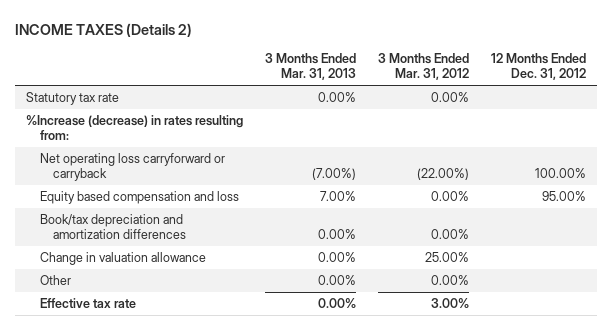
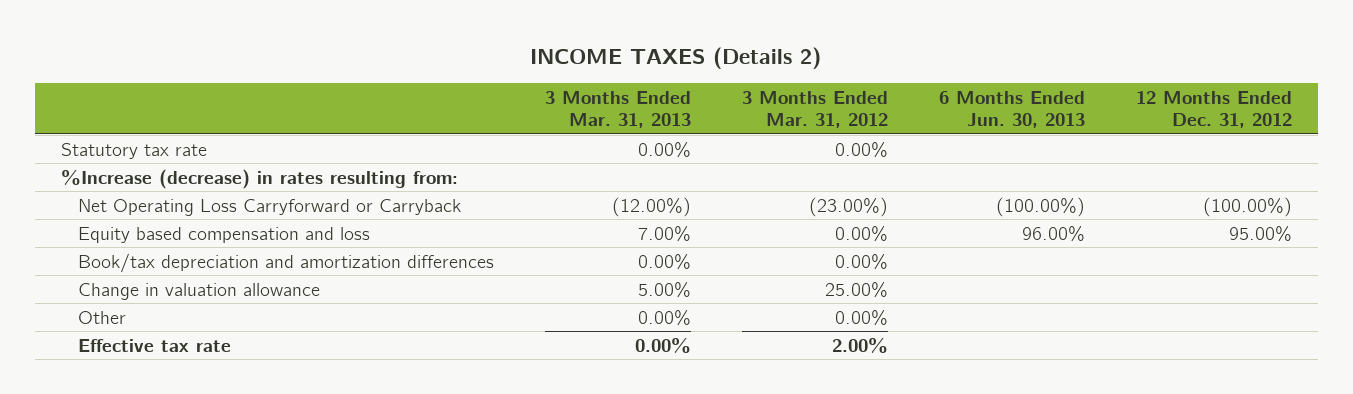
none -> [938,90,1085,128] 6 Months Ended Jun. 30, 2013
[39,152,225,182] Net operating loss carryforward or carryback -> [77,198,461,216] Net Operating Loss Carryforward or Carryback
[312,168,357,181] (7.00%) -> [611,196,691,217] (12.00%)
[417,168,470,181] (22.00%) -> [808,196,888,217] (23.00%)
[534,168,586,179] 100.00% -> [1203,196,1293,217] (100.00%)
[318,251,357,262] 0.00% -> [637,281,691,298] 5.00%
[431,297,470,308] 3.00% -> [831,337,888,353] 2.00%

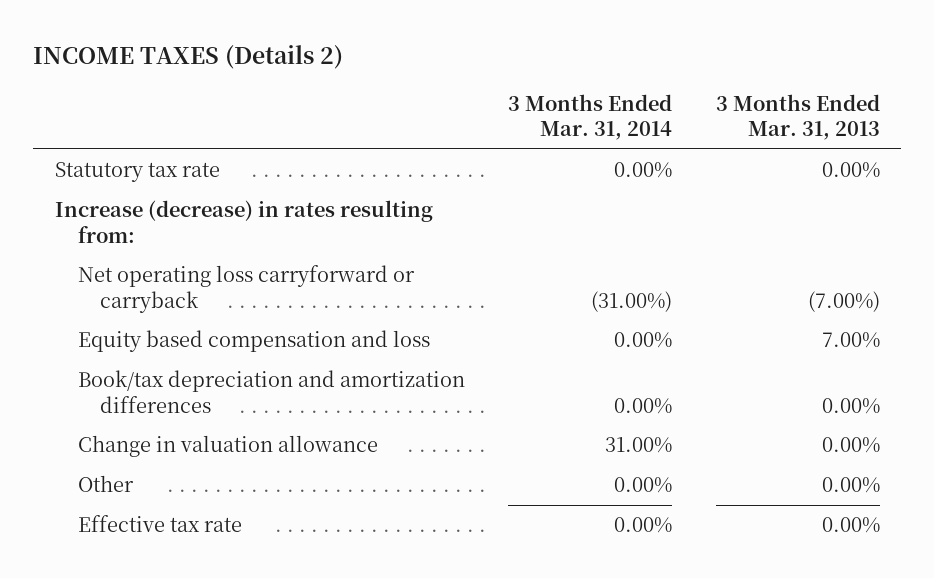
[741,90,888,128] 3 Months Ended Mar. 31, 2012 -> none
[938,90,1085,128] 6 Months Ended Jun. 30, 2013 -> none
[1136,90,1293,128] 12 Months Ended Dec. 31, 2012 -> none
none -> [508,93,673,141] 3 Months Ended Mar. 31, 2014
[60,168,458,189] %Increase (decrease) in rates resulting from: -> [54,200,433,243] Increase (decrease) in rates resulting from:
[77,198,461,216] Net Operating Loss Carryforward or Carryback -> [77,265,415,313] Net operating loss carryforward or carryback
[611,196,691,217] (12.00%) -> [807,290,880,312] (7.00%)
[637,281,691,298] 5.00% -> [821,437,880,454] 0.00%

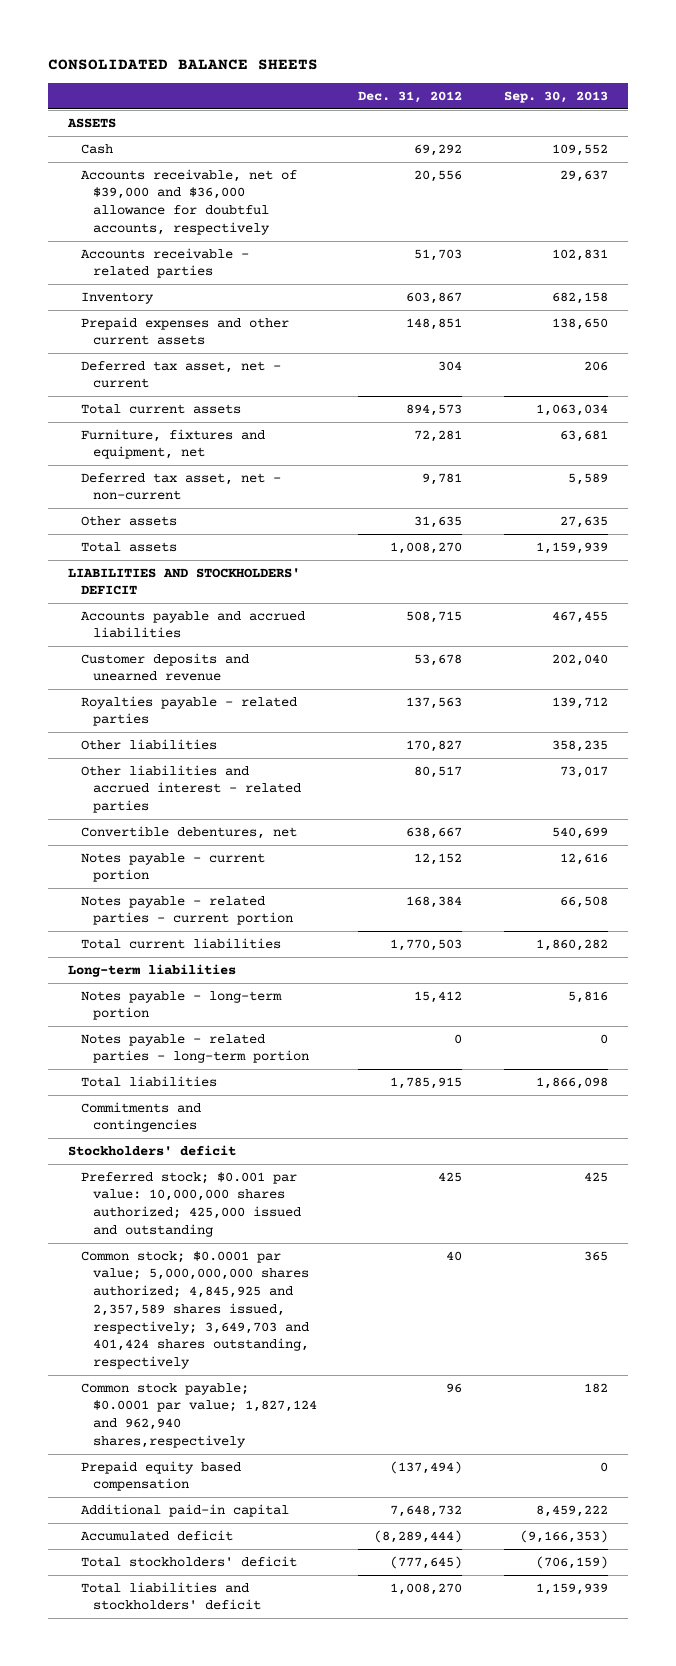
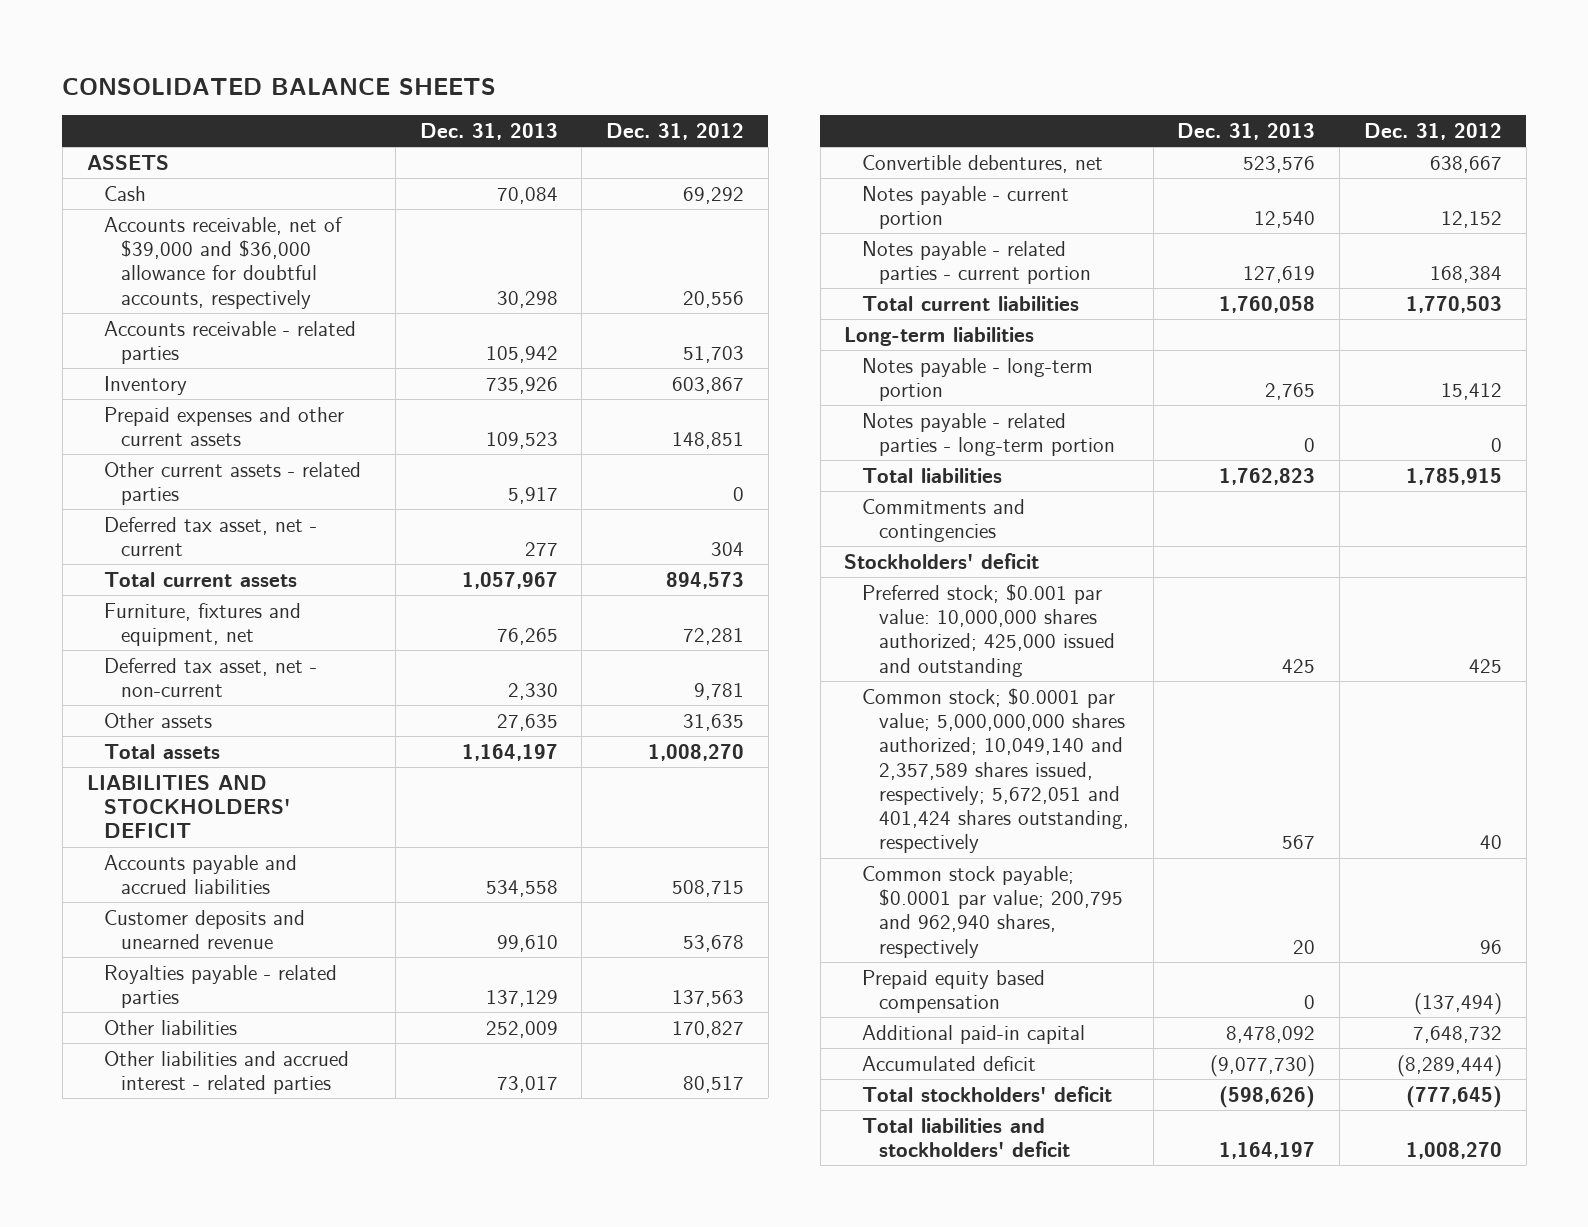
[503,90,608,103] Sep. 30, 2013 -> none
none -> [419,123,558,141] Dec. 31, 2013
none -> [103,461,361,506] Other current assets - related parties
[80,1250,310,1369] Common stock; $0.0001 par value; 5,000,000,000 shares authorized; 4,845,925 and 2,357,589 shares issued, respectively; 3,649,703 and 401,424 shares outstanding, respectively -> [861,687,1129,854] Common stock; $0.0001 par value; 5,000,000,000 shares authorized; 10,049,140 and 2,357,589 shares issued, respectively; 5,672,051 and 401,424 shares outstanding, respectively
[80,1382,318,1448] Common stock payable; $0.0001 par value; 1,827,124 and 962,940 shares,respectively -> [861,865,1123,958] Common stock payable; $0.0001 par value; 200,795 and 962,940 shares, respectively

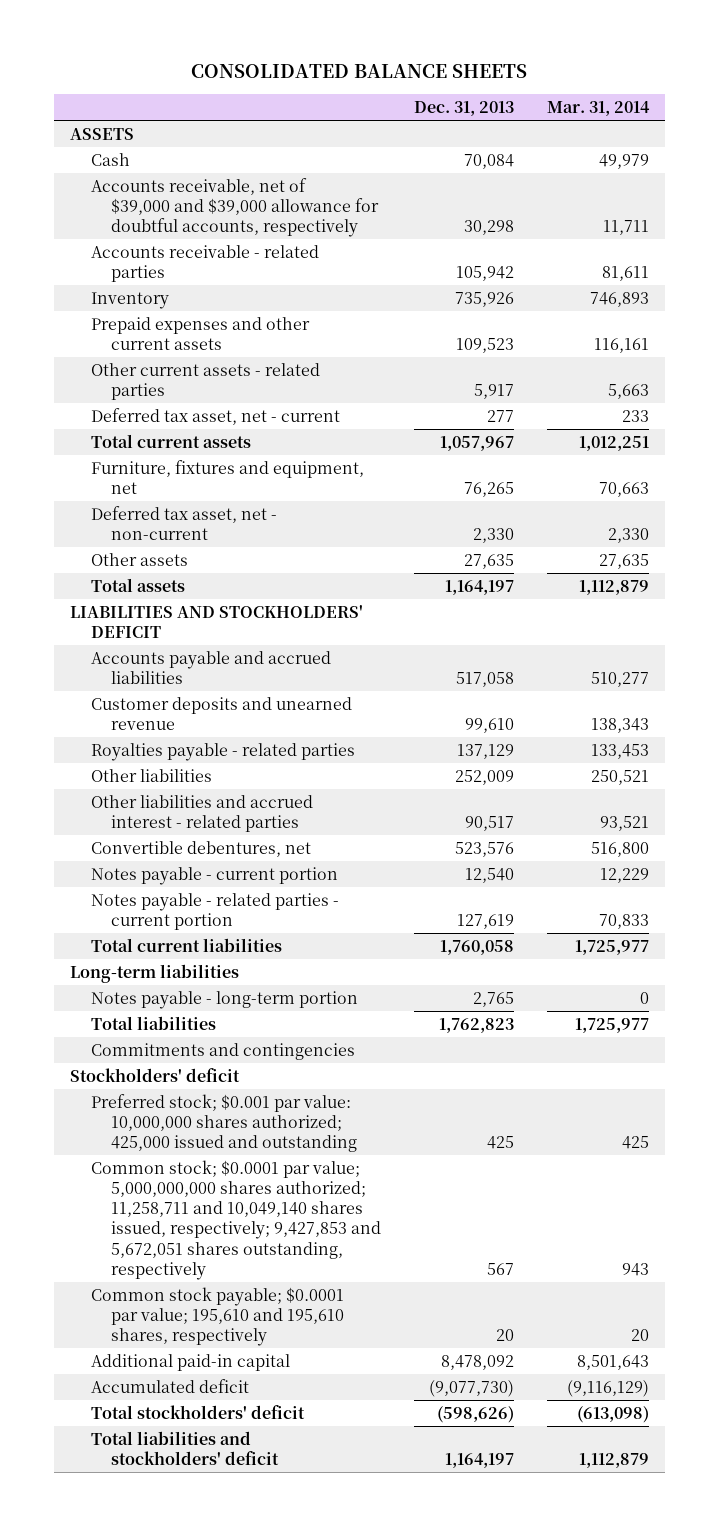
[606,123,745,141] Dec. 31, 2012 -> none
none -> [546,101,650,117] Mar. 31, 2014
[103,216,343,309] Accounts receivable, net of $39,000 and $36,000 allowance for doubtful accounts, respectively -> [90,177,380,238] Accounts receivable, net of $39,000 and $39,000 allowance for doubtful accounts, respectively
[485,880,558,898] 534,558 -> [456,671,515,687] 517,058
[496,1076,558,1094] 73,017 -> [465,815,515,831] 90,517
[861,412,1115,457] Notes payable - related parties - long-term portion -> none
[861,969,1045,1014] Prepaid equity based compensation -> none
[861,687,1129,854] Common stock; $0.0001 par value; 5,000,000,000 shares authorized; 10,049,140 and 2,357,589 shares issued, respectively; 5,672,051 and 401,424 shares outstanding, respectively -> [90,1159,382,1280] Common stock; $0.0001 par value; 5,000,000,000 shares authorized; 11,258,711 and 10,049,140 shares issued, respectively; 9,427,853 and 5,672,051 shares outstanding, respectively
[861,865,1123,958] Common stock payable; $0.0001 par value; 200,795 and 962,940 shares, respectively -> [90,1286,345,1347] Common stock payable; $0.0001 par value; 195,610 and 195,610 shares, respectively

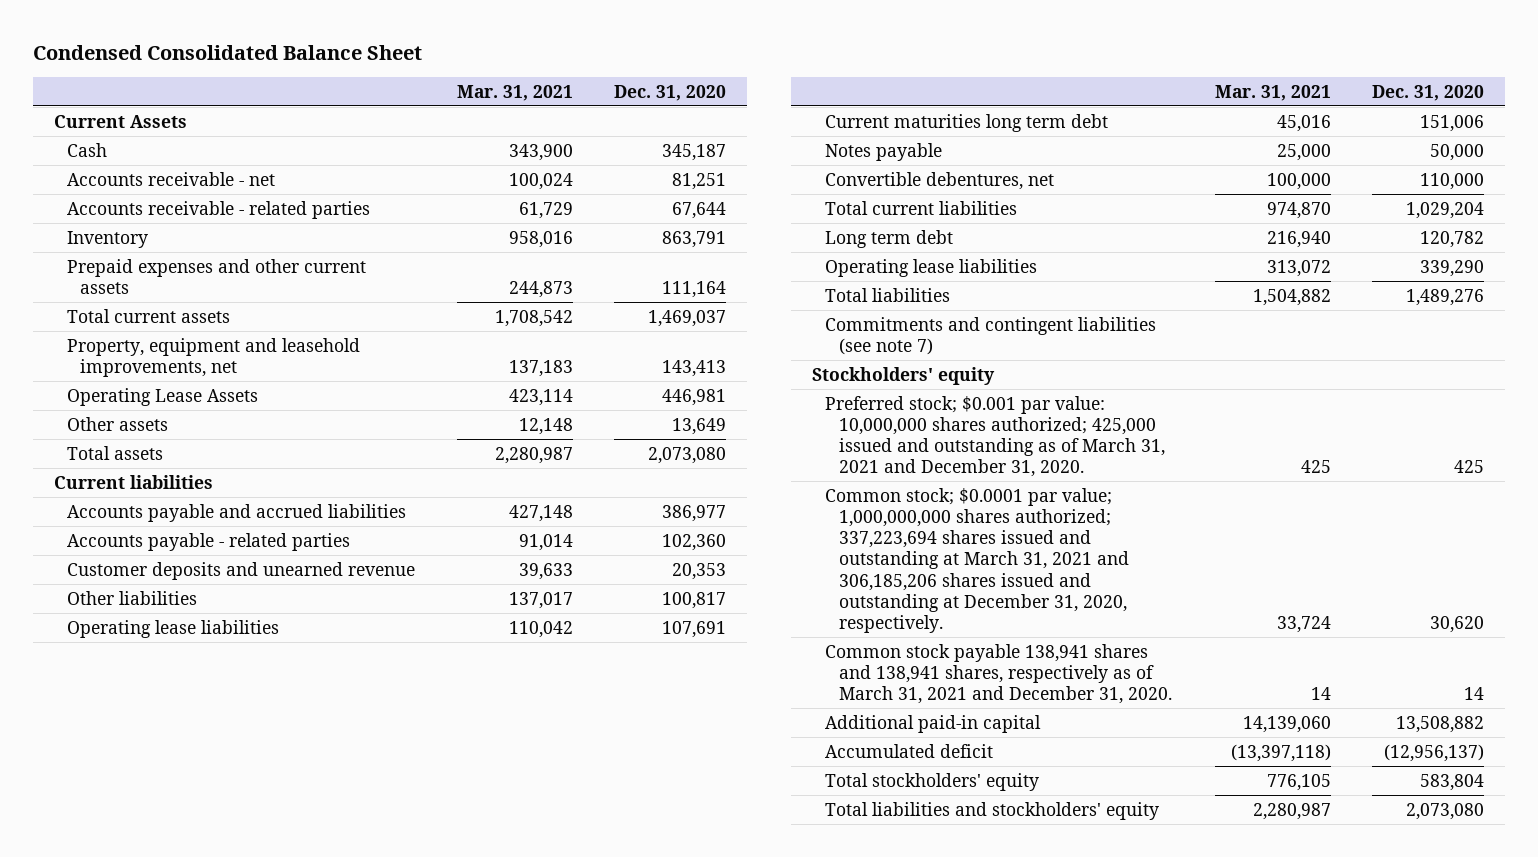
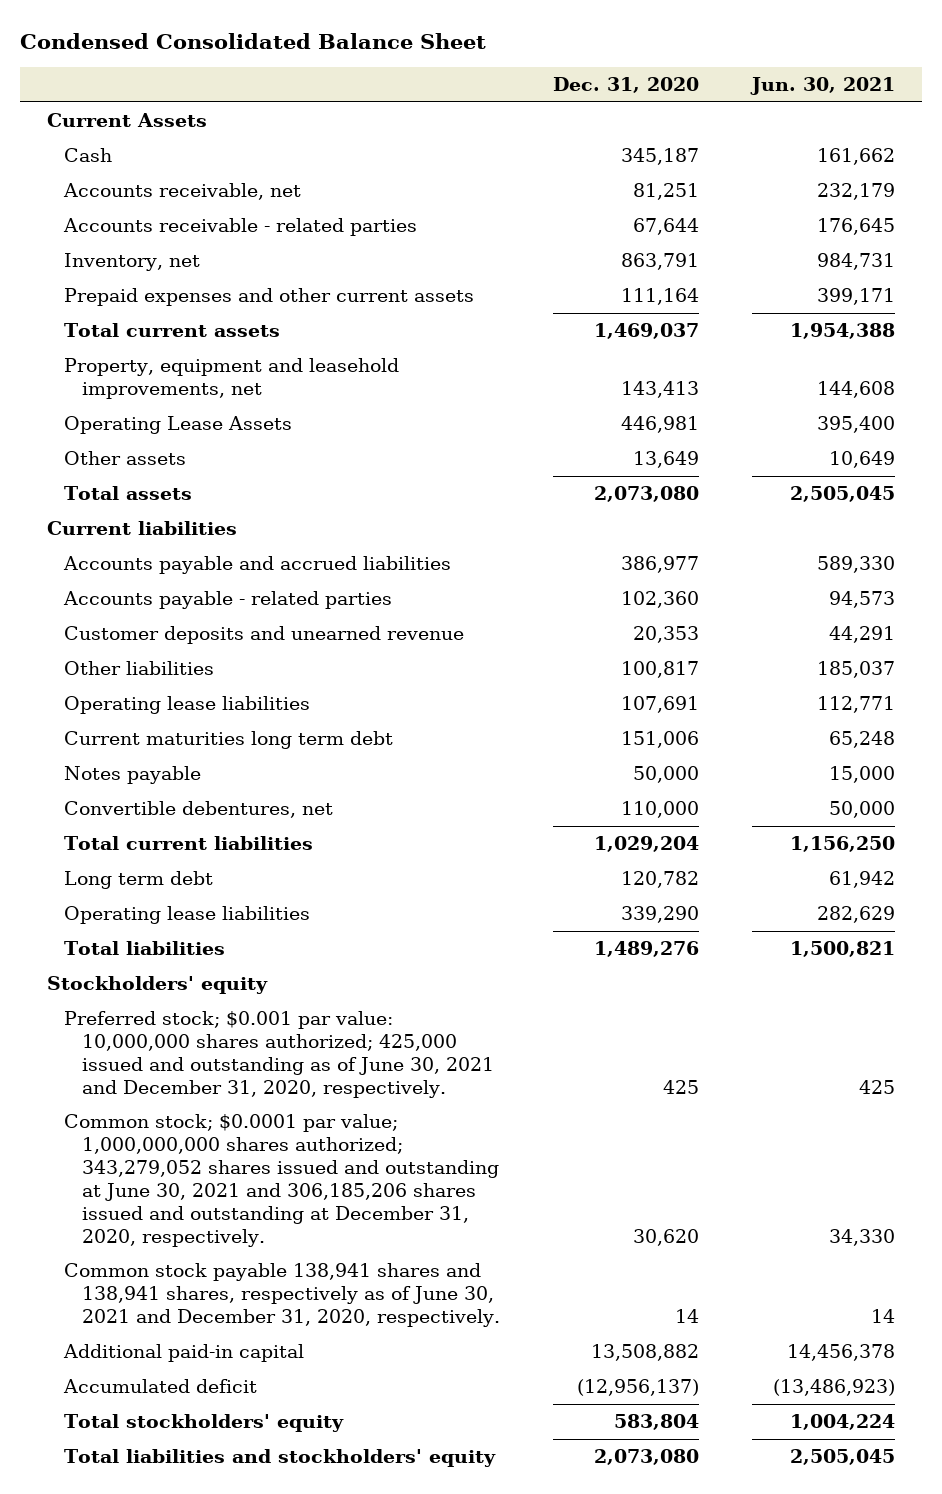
[456,84,573,101] Mar. 31, 2021 -> none
none -> [750,77,896,96] Jun. 30, 2021
[66,171,275,186] Accounts receivable - net -> [63,183,302,201] Accounts receivable, net
[66,230,148,248] Inventory -> [64,253,201,272] Inventory, net
[825,316,1157,355] Commitments and contingent liabilities (see note 7) -> none
[825,395,1165,478] Preferred stock; $0.001 par value: 10,000,000 shares authorized; 425,000 issued and outstanding as of March 31, 2021 and December 31, 2020. -> [64,1011,495,1098] Preferred stock; $0.001 par value: 10,000,000 shares authorized; 425,000 issued and outstanding as of June 30, 2021 and December 31, 2020, respectively.
[825,487,1129,634] Common stock; $0.0001 par value; 1,000,000,000 shares authorized; 337,223,694 shares issued and outstanding at March 31, 2021 and 306,185,206 shares issued and outstanding at December 31, 2020, respectively. -> [64,1114,500,1247] Common stock; $0.0001 par value; 1,000,000,000 shares authorized; 343,279,052 shares issued and outstanding at June 30, 2021 and 306,185,206 shares issued and outstanding at December 31, 2020, respectively.
[825,643,1172,705] Common stock payable 138,941 shares and 138,941 shares, respectively as of March 31, 2021 and December 31, 2020. -> [64,1263,501,1327] Common stock payable 138,941 shares and 138,941 shares, respectively as of June 30, 2021 and December 31, 2020, respectively.

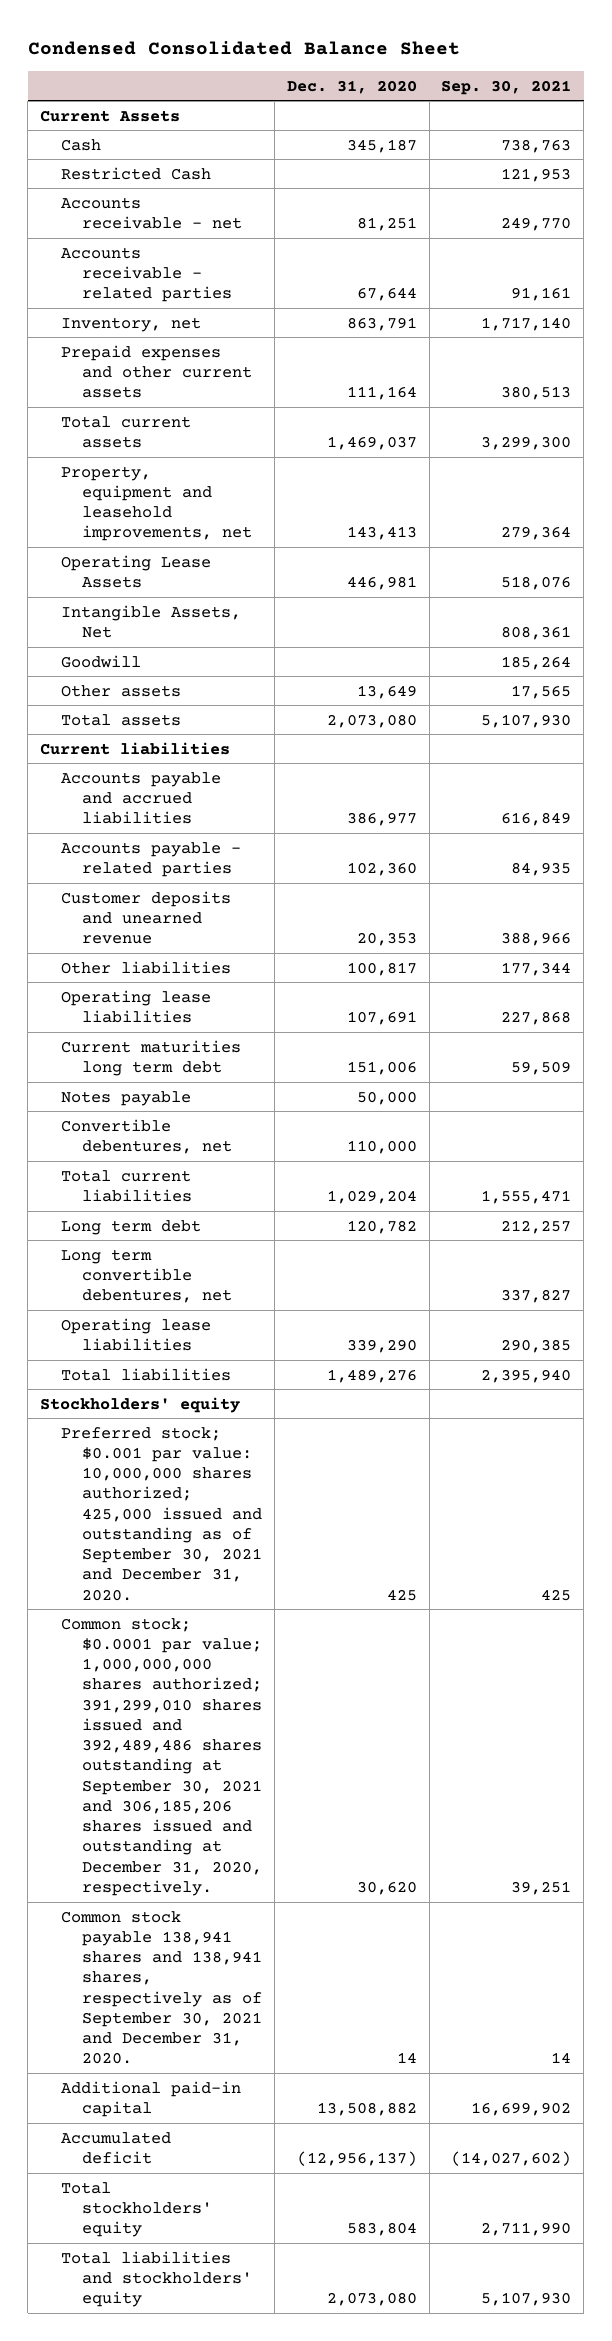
[750,77,896,96] Jun. 30, 2021 -> none
none -> [441,79,572,95] Sep. 30, 2021
none -> [60,166,211,180] Restricted Cash
[63,183,302,201] Accounts receivable, net -> [60,196,242,229] Accounts receivable - net
none -> [60,604,241,638] Intangible Assets, Net
none -> [60,654,141,668] Goodwill
none -> [60,1248,232,1304] Long term convertible debentures, net
[64,1011,495,1098] Preferred stock; $0.001 par value: 10,000,000 shares authorized; 425,000 issued and outstanding as of June 30, 2021 and December 31, 2020, respectively. -> [60,1426,262,1601] Preferred stock; $0.001 par value: 10,000,000 shares authorized; 425,000 issued and outstanding as of September 30, 2021 and December 31, 2020.
[64,1114,500,1247] Common stock; $0.0001 par value; 1,000,000,000 shares authorized; 343,279,052 shares issued and outstanding at June 30, 2021 and 306,185,206 shares issued and outstanding at December 31, 2020, respectively. -> [60,1617,262,1896] Common stock; $0.0001 par value; 1,000,000,000 shares authorized; 391,299,010 shares issued and 392,489,486 shares outstanding at September 30, 2021 and 306,185,206 shares issued and outstanding at December 31, 2020, respectively.
[64,1263,501,1327] Common stock payable 138,941 shares and 138,941 shares, respectively as of June 30, 2021 and December 31, 2020, respectively. -> [60,1910,262,2065] Common stock payable 138,941 shares and 138,941 shares, respectively as of September 30, 2021 and December 31, 2020.

